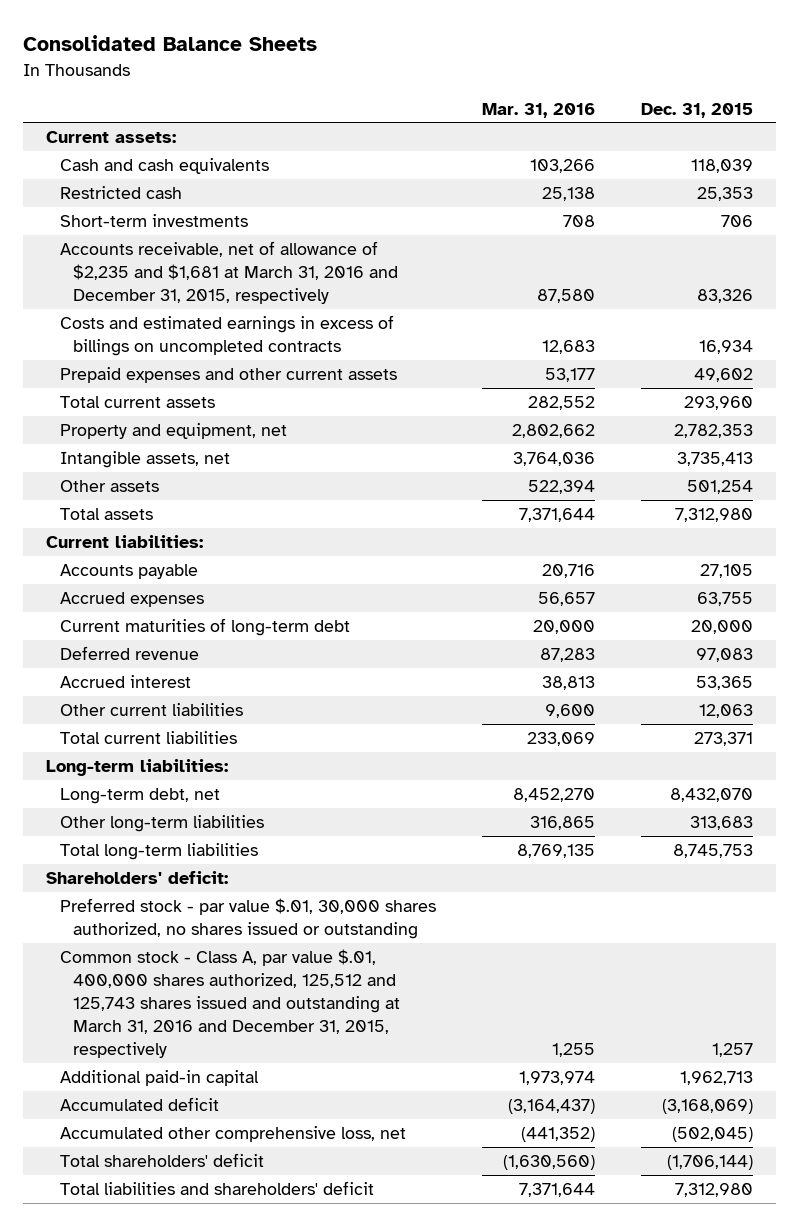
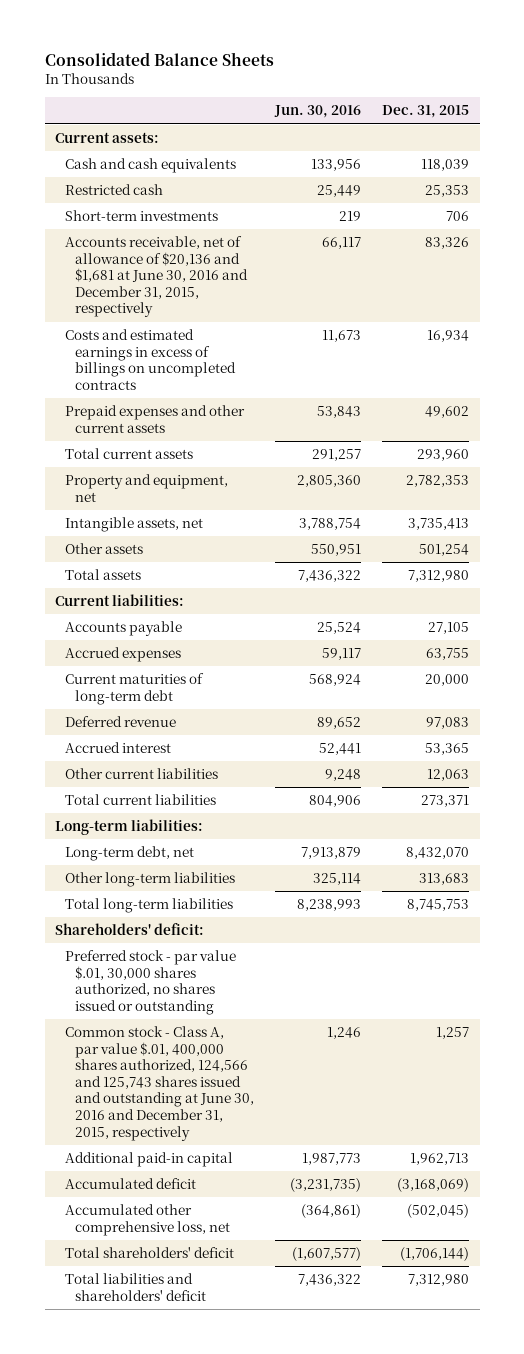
[481,102,595,118] Mar. 31, 2016 -> none
none -> [273,105,361,119] Jun. 30, 2016
[59,241,399,305] Accounts receivable, net of allowance of $2,235 and $1,681 at March 31, 2016 and December 31, 2015, respectively -> [64,236,248,318] Accounts receivable, net of allowance of $20,136 and $1,681 at June 30, 2016 and December 31, 2015, respectively
[59,949,401,1059] Common stock - Class A, par value $.01, 400,000 shares authorized, 125,512 and 125,743 shares issued and outstanding at March 31, 2016 and December 31, 2015, respectively -> [64,1026,254,1141] Common stock - Class A, par value $.01, 400,000 shares authorized, 124,566 and 125,743 shares issued and outstanding at June 30, 2016 and December 31, 2015, respectively

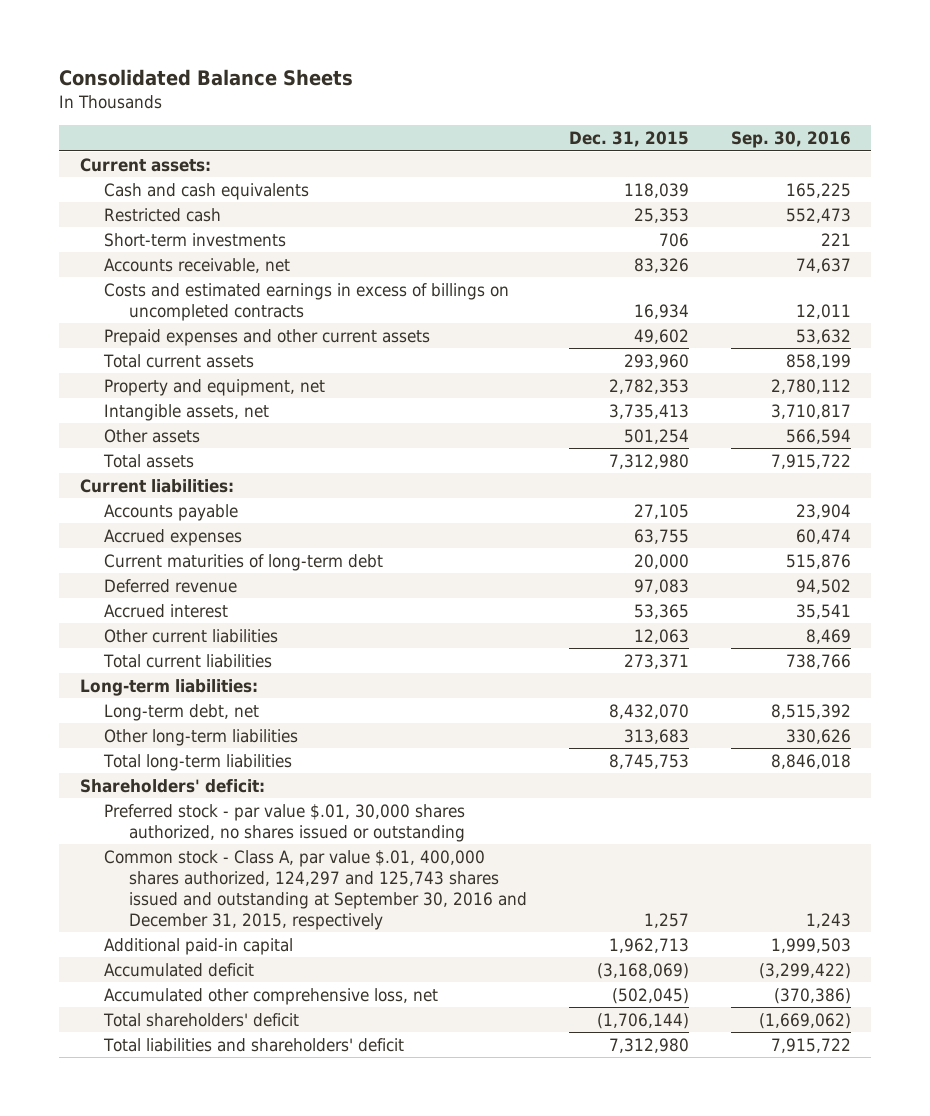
[273,105,361,119] Jun. 30, 2016 -> none
none -> [730,131,851,149] Sep. 30, 2016
[64,236,248,318] Accounts receivable, net of allowance of $20,136 and $1,681 at June 30, 2016 and December 31, 2015, respectively -> [104,257,291,273] Accounts receivable, net
[64,1026,254,1141] Common stock - Class A, par value $.01, 400,000 shares authorized, 124,566 and 125,743 shares issued and outstanding at June 30, 2016 and December 31, 2015, respectively -> [104,849,528,930] Common stock - Class A, par value $.01, 400,000 shares authorized, 124,297 and 125,743 shares issued and outstanding at September 30, 2016 and December 31, 2015, respectively

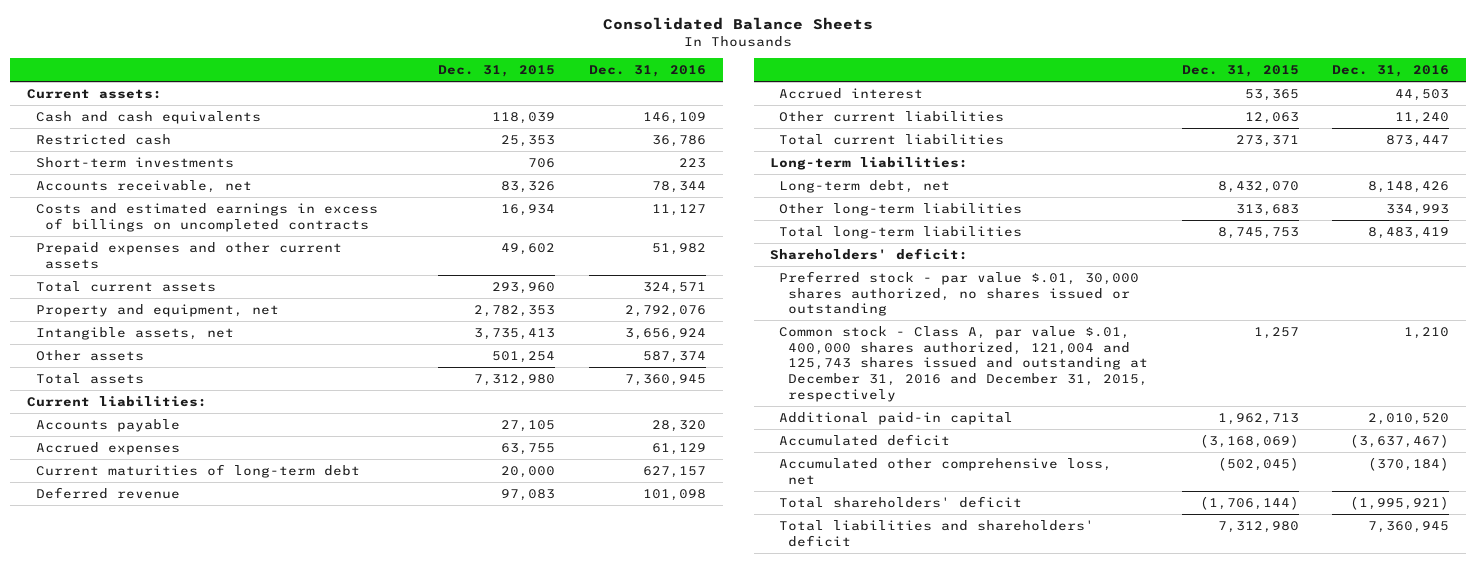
[730,131,851,149] Sep. 30, 2016 -> none
none -> [588,65,706,78] Dec. 31, 2016
[104,849,528,930] Common stock - Class A, par value $.01, 400,000 shares authorized, 124,297 and 125,743 shares issued and outstanding at September 30, 2016 and December 31, 2015, respectively -> [779,325,1149,402] Common stock - Class A, par value $.01, 400,000 shares authorized, 121,004 and 125,743 shares issued and outstanding at December 31, 2016 and December 31, 2015, respectively

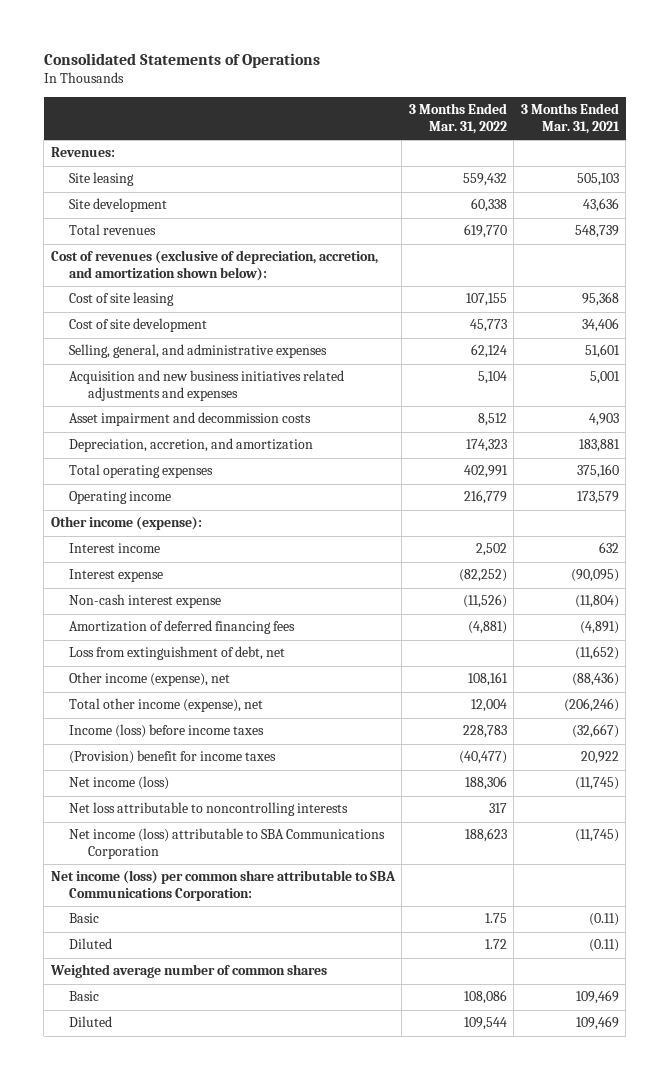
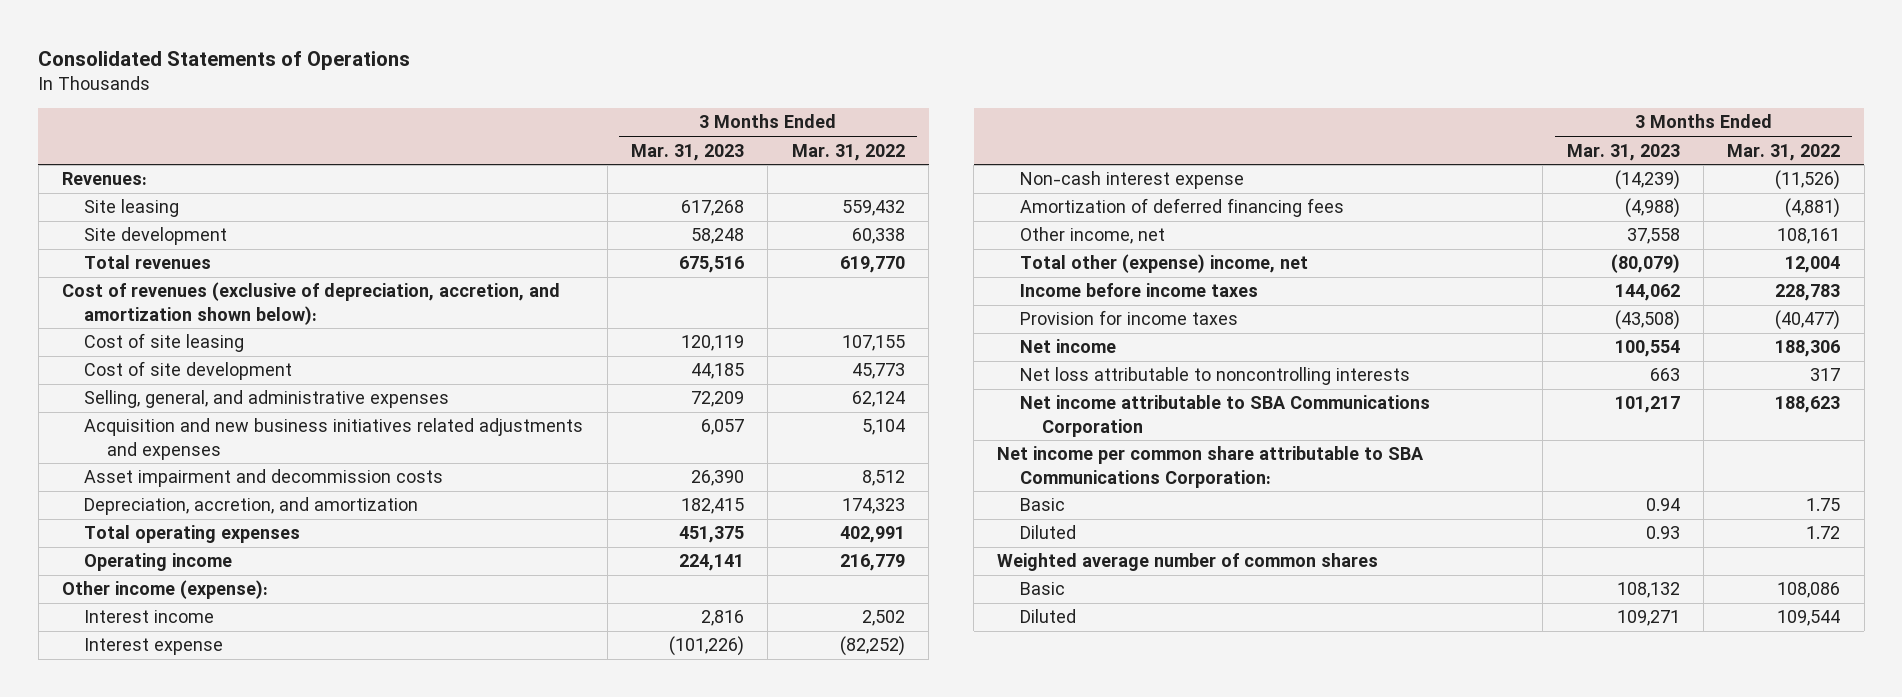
[520,103,620,134] 3 Months Ended Mar. 31, 2021 -> none
none -> [631,143,745,161] Mar. 31, 2023
[69,646,286,661] Loss from extinguishment of debt, net -> none
[69,672,231,687] Other income (expense), net -> [1019,227,1165,245] Other income, net
[69,698,264,713] Total other income (expense), net -> [1019,254,1308,274] Total other (expense) income, net
[69,724,265,739] Income (loss) before income taxes -> [1019,283,1258,298] Income before income taxes
[69,750,277,765] (Provision) benefit for income taxes -> [1019,310,1238,326] Provision for income taxes
[69,776,170,791] Net income (loss) -> [1019,339,1116,354] Net income
[69,828,386,860] Net income (loss) attributable to SBA Communications Corporation -> [1019,395,1430,437] Net income attributable to SBA Communications Corporation
[50,870,396,902] Net income (loss) per common share attributable to SBA Communications Corporation: -> [997,446,1425,488] Net income per common share attributable to SBA Communications Corporation:

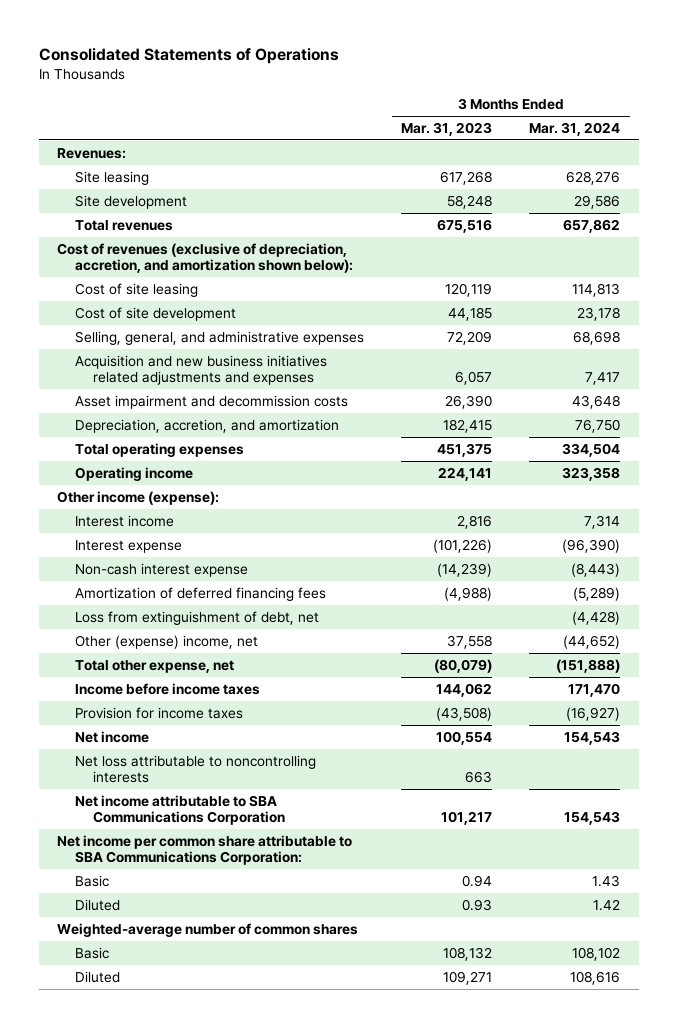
[791,143,905,161] Mar. 31, 2022 -> none
none -> [529,121,621,136] Mar. 31, 2024
none -> [75,610,320,625] Loss from extinguishment of debt, net
[1019,227,1165,245] Other income, net -> [75,634,259,649] Other (expense) income, net
[1019,254,1308,274] Total other (expense) income, net -> [75,659,235,673] Total other expense, net
[997,553,1379,572] Weighted average number of common shares -> [57,922,359,937] Weighted-average number of common shares

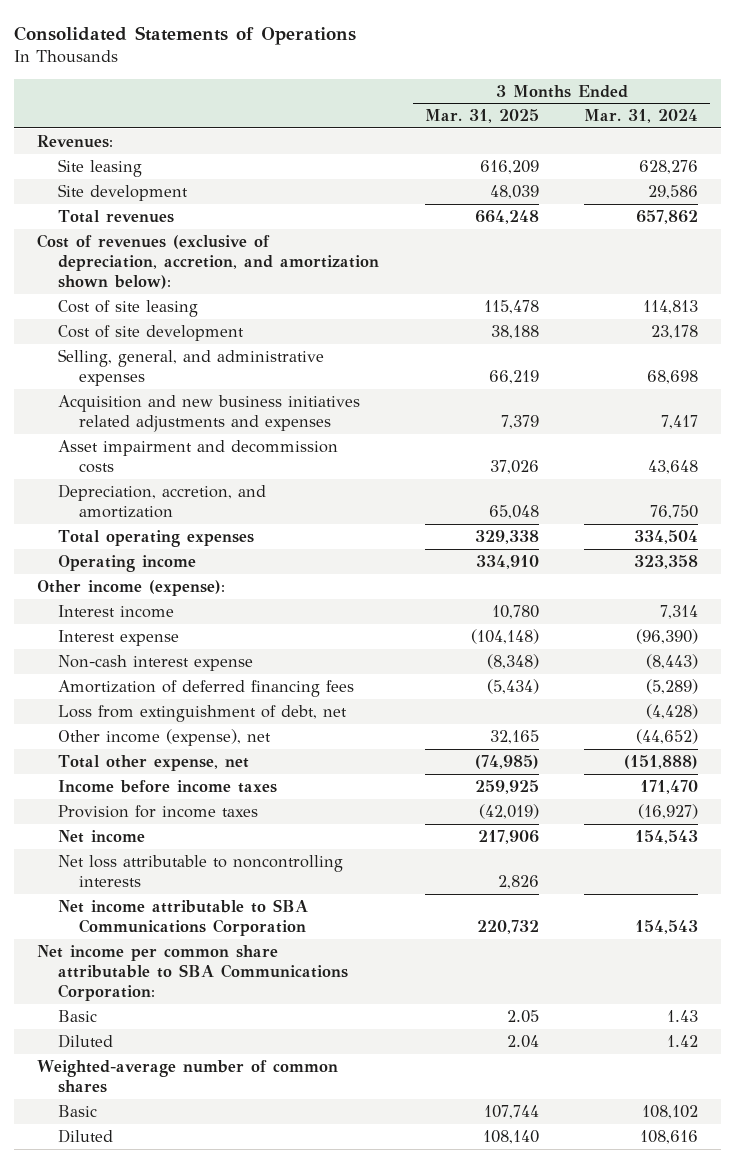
[401,121,493,136] Mar. 31, 2023 -> none
none -> [424,109,539,124] Mar. 31, 2025
[75,634,259,649] Other (expense) income, net -> [57,728,271,746] Other income (expense), net

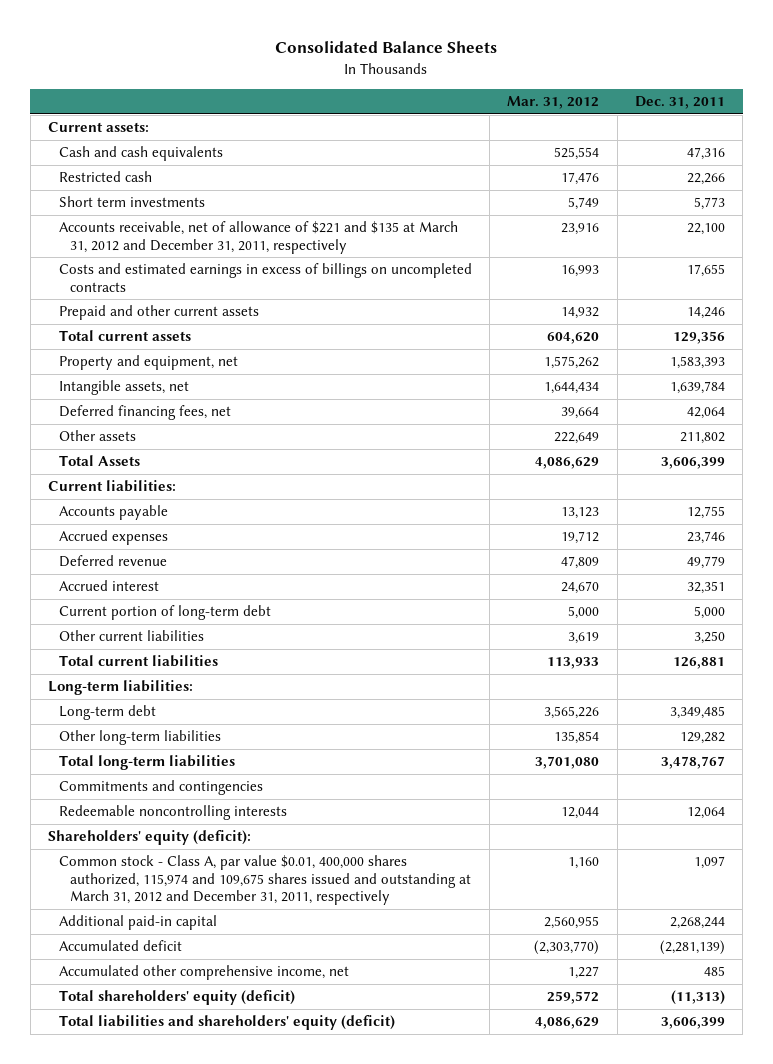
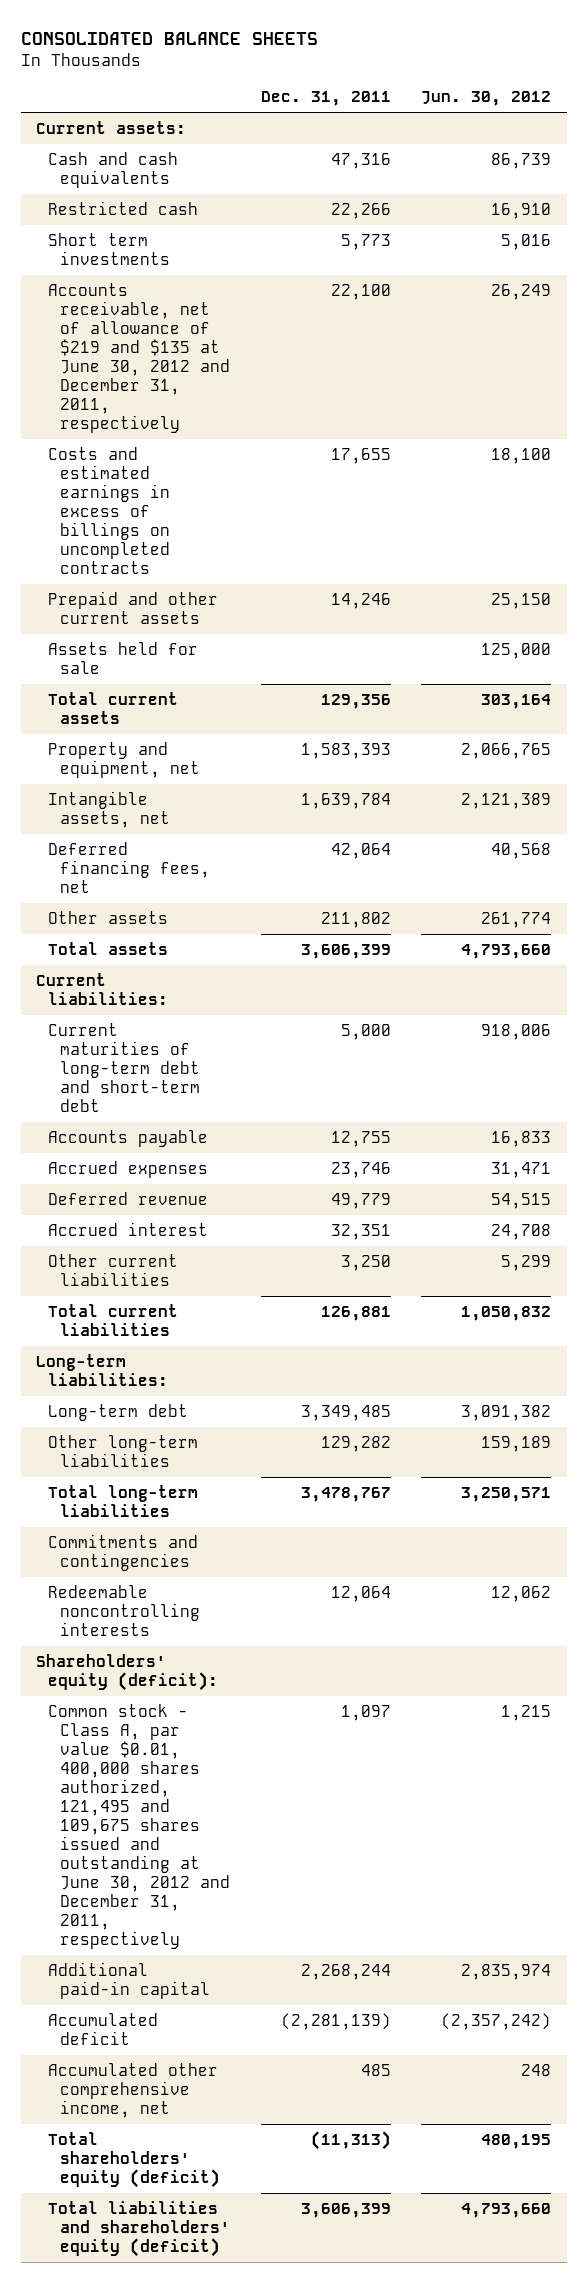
[275,41,498,54] Consolidated Balance Sheets -> [20,31,318,45] CONSOLIDATED BALANCE SHEETS
[507,96,600,110] Mar. 31, 2012 -> none
none -> [421,91,552,107] Jun. 30, 2012
[59,221,459,254] Accounts receivable, net of allowance of $221 and $135 at March 31, 2012 and December 31, 2011, respectively -> [48,283,230,433] Accounts receivable, net of allowance of $219 and $135 at June 30, 2012 and December 31, 2011, respectively
none -> [48,642,199,675] Assets held for sale
[59,455,141,467] Total Assets -> [48,942,169,956] Total assets
none -> [48,1023,200,1113] Current maturities of long-term debt and short-term debt
[59,605,272,621] Current portion of long-term debt -> none
[59,855,472,906] Common stock - Class A, par value $0.01, 400,000 shares authorized, 115,974 and 109,675 shares issued and outstanding at March 31, 2012 and December 31, 2011, respectively -> [48,1704,230,1949] Common stock - Class A, par value $0.01, 400,000 shares authorized, 121,495 and 109,675 shares issued and outstanding at June 30, 2012 and December 31, 2011, respectively

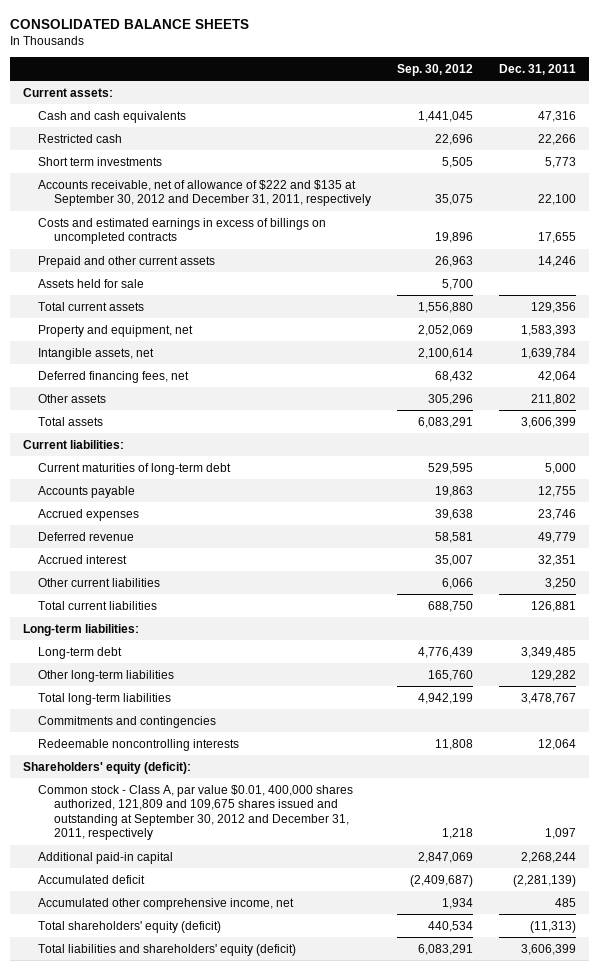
[421,91,552,107] Jun. 30, 2012 -> none
none -> [396,63,473,76] Sep. 30, 2012
[48,283,230,433] Accounts receivable, net of allowance of $219 and $135 at June 30, 2012 and December 31, 2011, respectively -> [38,179,371,207] Accounts receivable, net of allowance of $222 and $135 at September 30, 2012 and December 31, 2011, respectively
[48,1023,200,1113] Current maturities of long-term debt and short-term debt -> [38,462,232,475] Current maturities of long-term debt
[48,1704,230,1949] Common stock - Class A, par value $0.01, 400,000 shares authorized, 121,495 and 109,675 shares issued and outstanding at June 30, 2012 and December 31, 2011, respectively -> [38,784,354,841] Common stock - Class A, par value $0.01, 400,000 shares authorized, 121,809 and 109,675 shares issued and outstanding at September 30, 2012 and December 31, 2011, respectively

